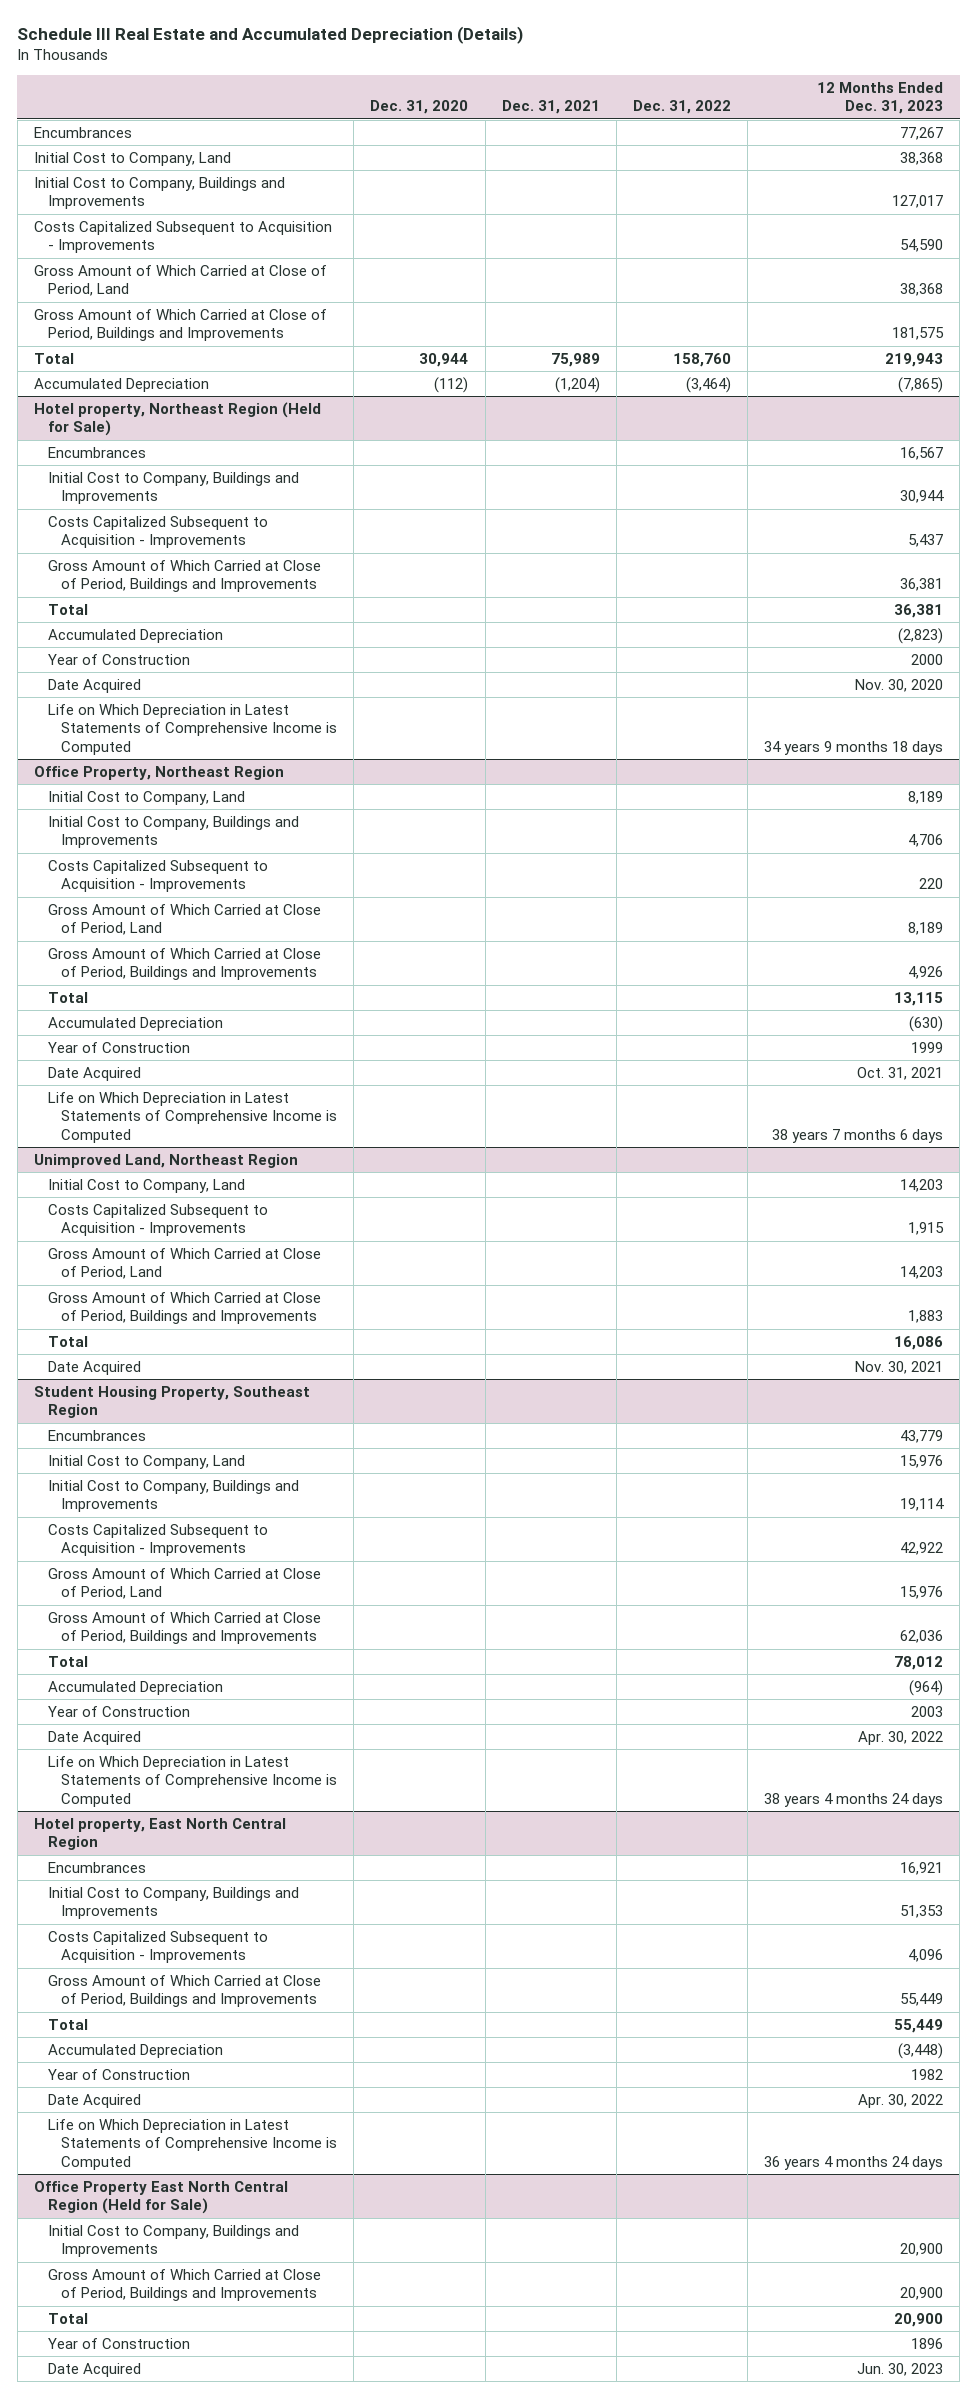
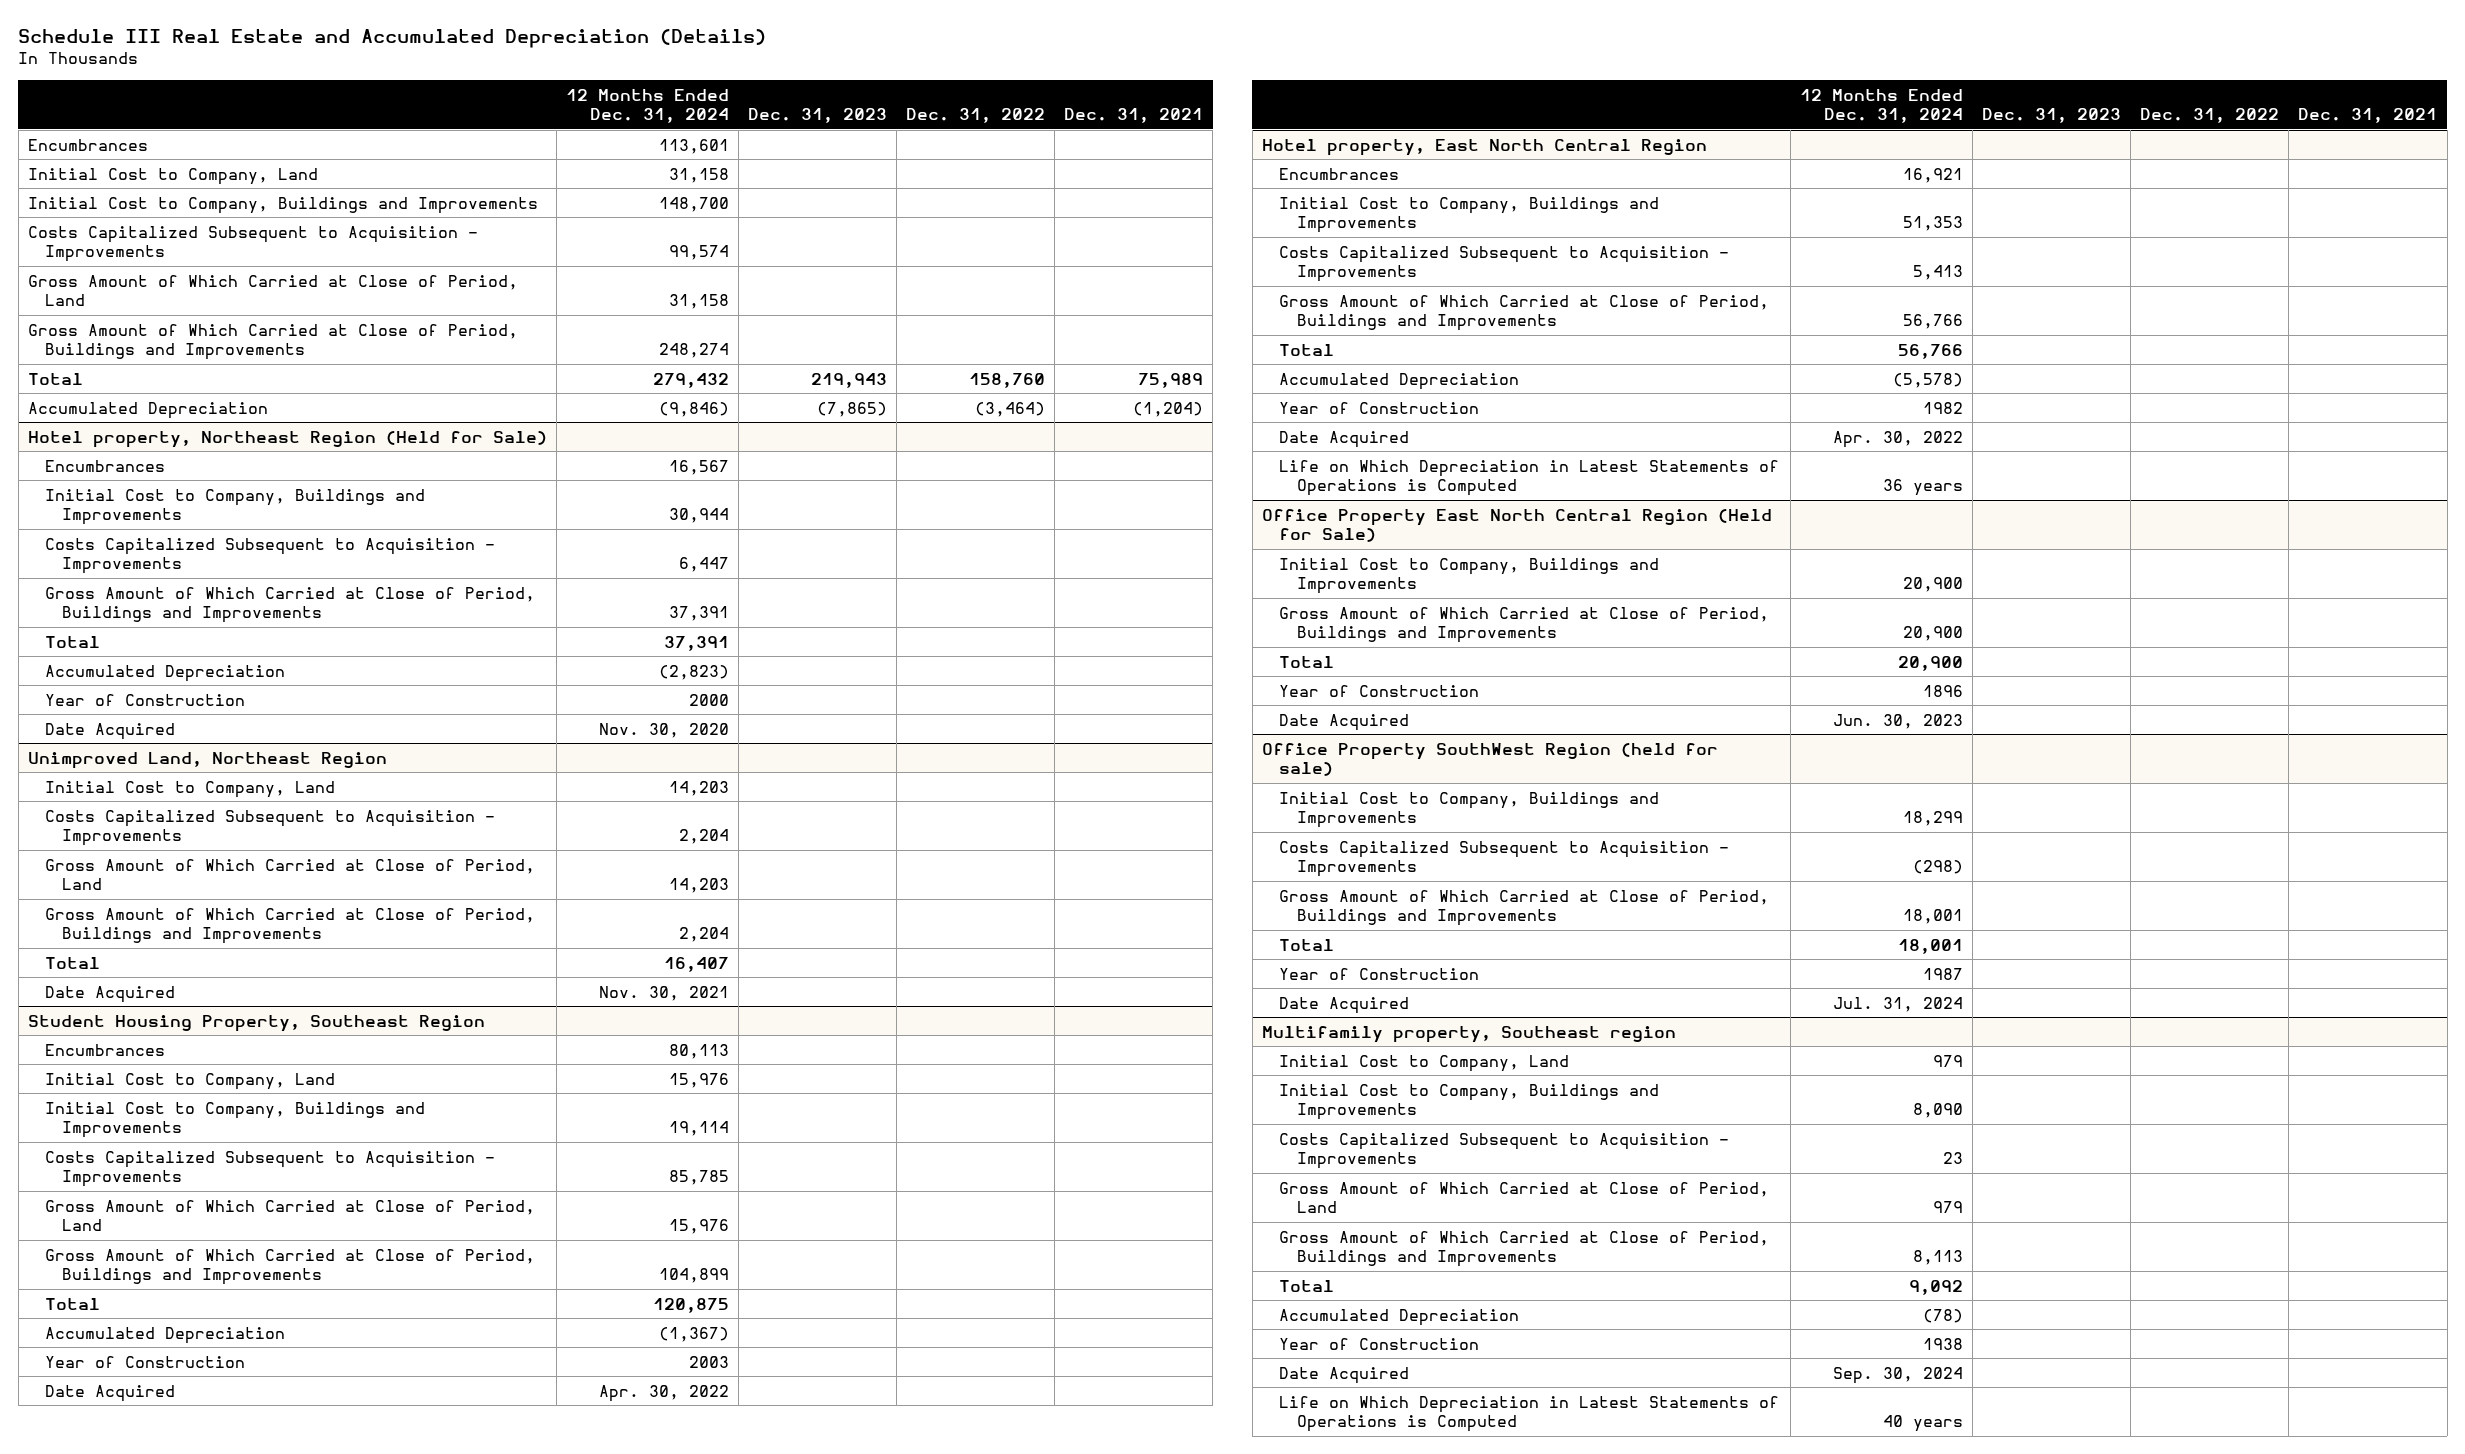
[370,100,469,115] Dec. 31, 2020 -> none
[817,81,944,115] 12 Months Ended Dec. 31, 2023 -> none
none -> [565,88,729,124] 12 Months Ended Dec. 31, 2024
none -> [747,108,887,124] Dec. 31, 2023
[47,703,338,755] Life on Which Depreciation in Latest Statements of Comprehensive Income is Computed -> none
[33,765,284,780] Office Property, Northeast Region -> none
[47,790,245,805] Initial Cost to Company, Land -> none
[47,815,299,849] Initial Cost to Company, Buildings and Improvements -> none
[47,859,268,893] Costs Capitalized Subsequent to Acquisition - Improvements -> none
[47,903,321,936] Gross Amount of Which Carried at Close of Period, Land -> none
[47,947,321,981] Gross Amount of Which Carried at Close of Period, Buildings and Improvements -> none
[47,991,88,1003] Total -> none
[47,1016,223,1031] Accumulated Depreciation -> none
[47,1041,190,1053] Year of Construction -> none
[47,1066,141,1081] Date Acquired -> none
[47,1091,338,1143] Life on Which Depreciation in Latest Statements of Comprehensive Income is Computed -> none
[47,1755,338,1807] Life on Which Depreciation in Latest Statements of Comprehensive Income is Computed -> none
[47,2118,338,2170] Life on Which Depreciation in Latest Statements of Comprehensive Income is Computed -> [1279,459,1780,497] Life on Which Depreciation in Latest Statements of Operations is Computed
none -> [1261,742,1718,777] Office Property SouthWest Region (held for sale)
none -> [1279,791,1660,829] Initial Cost to Company, Buildings and Improvements
none -> [1279,840,1730,878] Costs Capitalized Subsequent to Acquisition - Improvements
none -> [1279,889,1770,927] Gross Amount of Which Carried at Close of Period, Buildings and Improvements
none -> [1279,938,1335,951] Total
none -> [1279,967,1480,980] Year of Construction
none -> [1279,996,1410,1014] Date Acquired
none -> [1261,1025,1676,1043] Multifamily property, Southeast region
none -> [1279,1054,1570,1072] Initial Cost to Company, Land
none -> [1279,1083,1660,1121] Initial Cost to Company, Buildings and Improvements
none -> [1279,1132,1730,1170] Costs Capitalized Subsequent to Acquisition - Improvements
none -> [1279,1181,1770,1214] Gross Amount of Which Carried at Close of Period, Land
none -> [1279,1230,1770,1268] Gross Amount of Which Carried at Close of Period, Buildings and Improvements
none -> [1279,1279,1335,1292] Total
none -> [1279,1308,1520,1326] Accumulated Depreciation
none -> [1279,1337,1480,1350] Year of Construction
none -> [1279,1366,1410,1384] Date Acquired
none -> [1279,1395,1780,1433] Life on Which Depreciation in Latest Statements of Operations is Computed

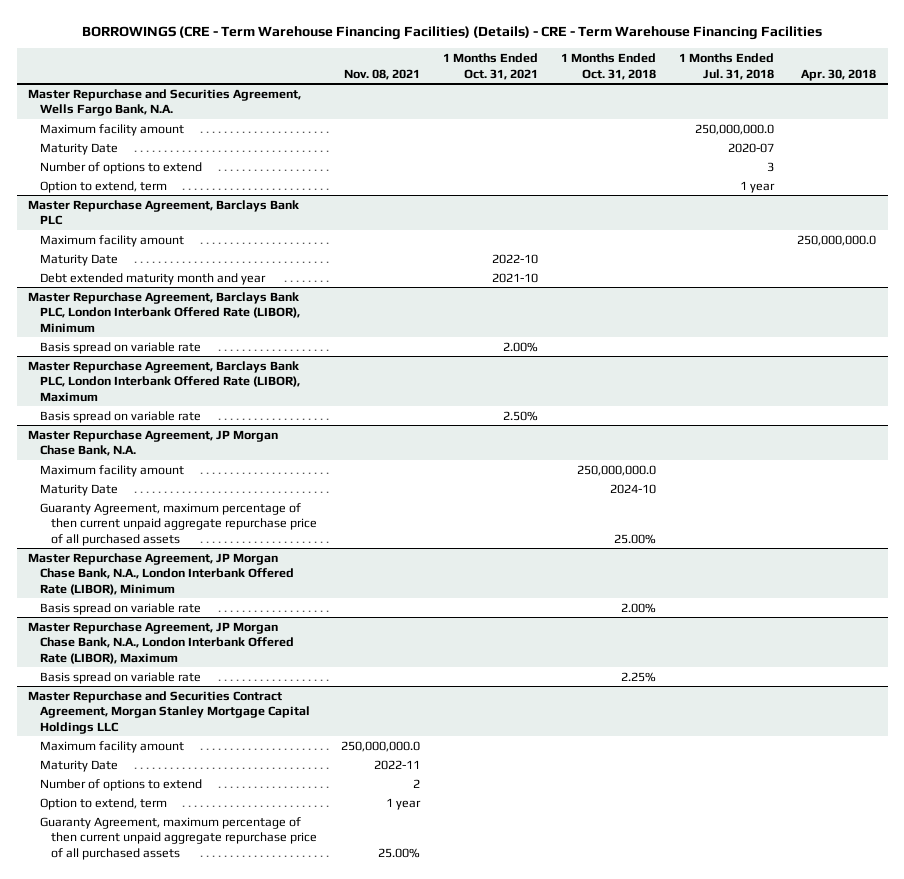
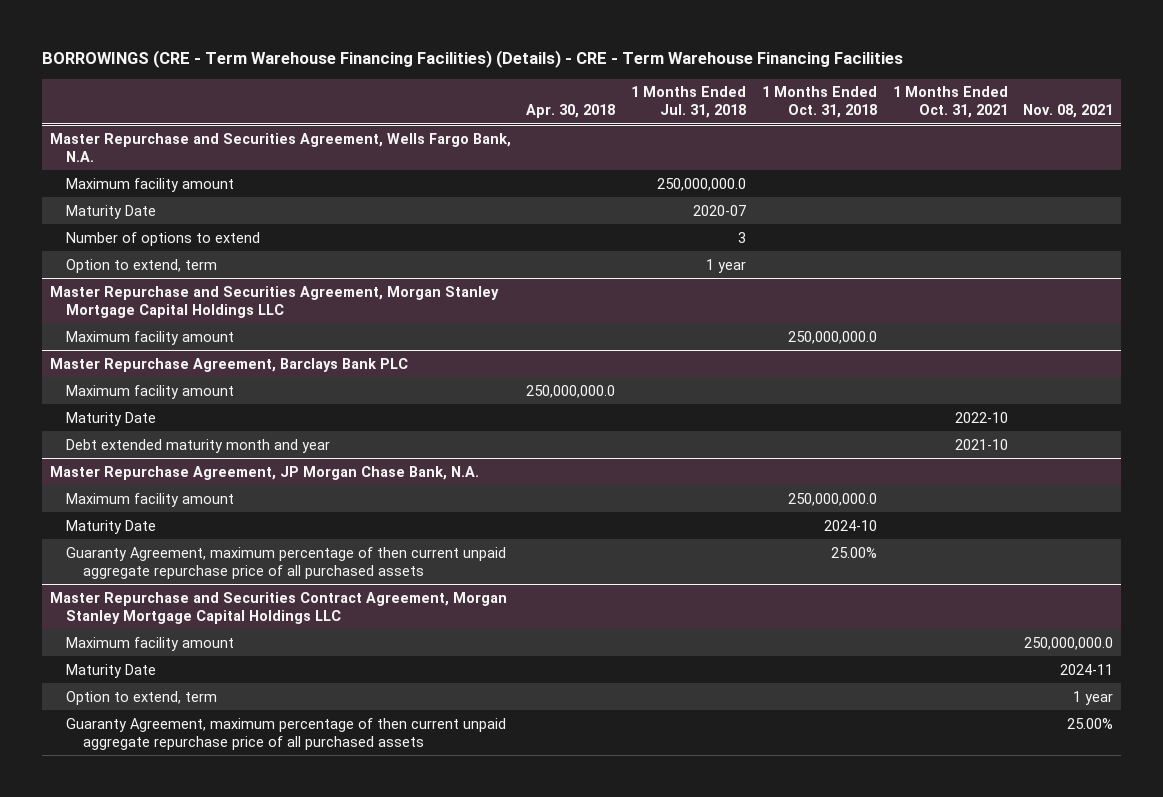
none -> [49,285,499,318] Master Repurchase and Securities Agreement, Morgan Stanley Mortgage Capital Holdings LLC
none -> [66,330,235,345] Maximum facility amount
[28,291,300,333] Master Repurchase Agreement, Barclays Bank PLC, London Interbank Offered Rate (LIBOR), Minimum -> none
[39,341,201,354] Basis spread on variable rate -> none
[28,360,300,402] Master Repurchase Agreement, Barclays Bank PLC, London Interbank Offered Rate (LIBOR), Maximum -> none
[39,410,201,423] Basis spread on variable rate -> none
[28,552,294,595] Master Repurchase Agreement, JP Morgan Chase Bank, N.A., London Interbank Offered Rate (LIBOR), Minimum -> none
[39,602,201,615] Basis spread on variable rate -> none
[28,621,294,664] Master Repurchase Agreement, JP Morgan Chase Bank, N.A., London Interbank Offered Rate (LIBOR), Maximum -> none
[39,671,201,684] Basis spread on variable rate -> none
[39,778,202,791] Number of options to extend -> none
[373,759,420,770] 2022-11 -> [1060,663,1114,675] 2024-11

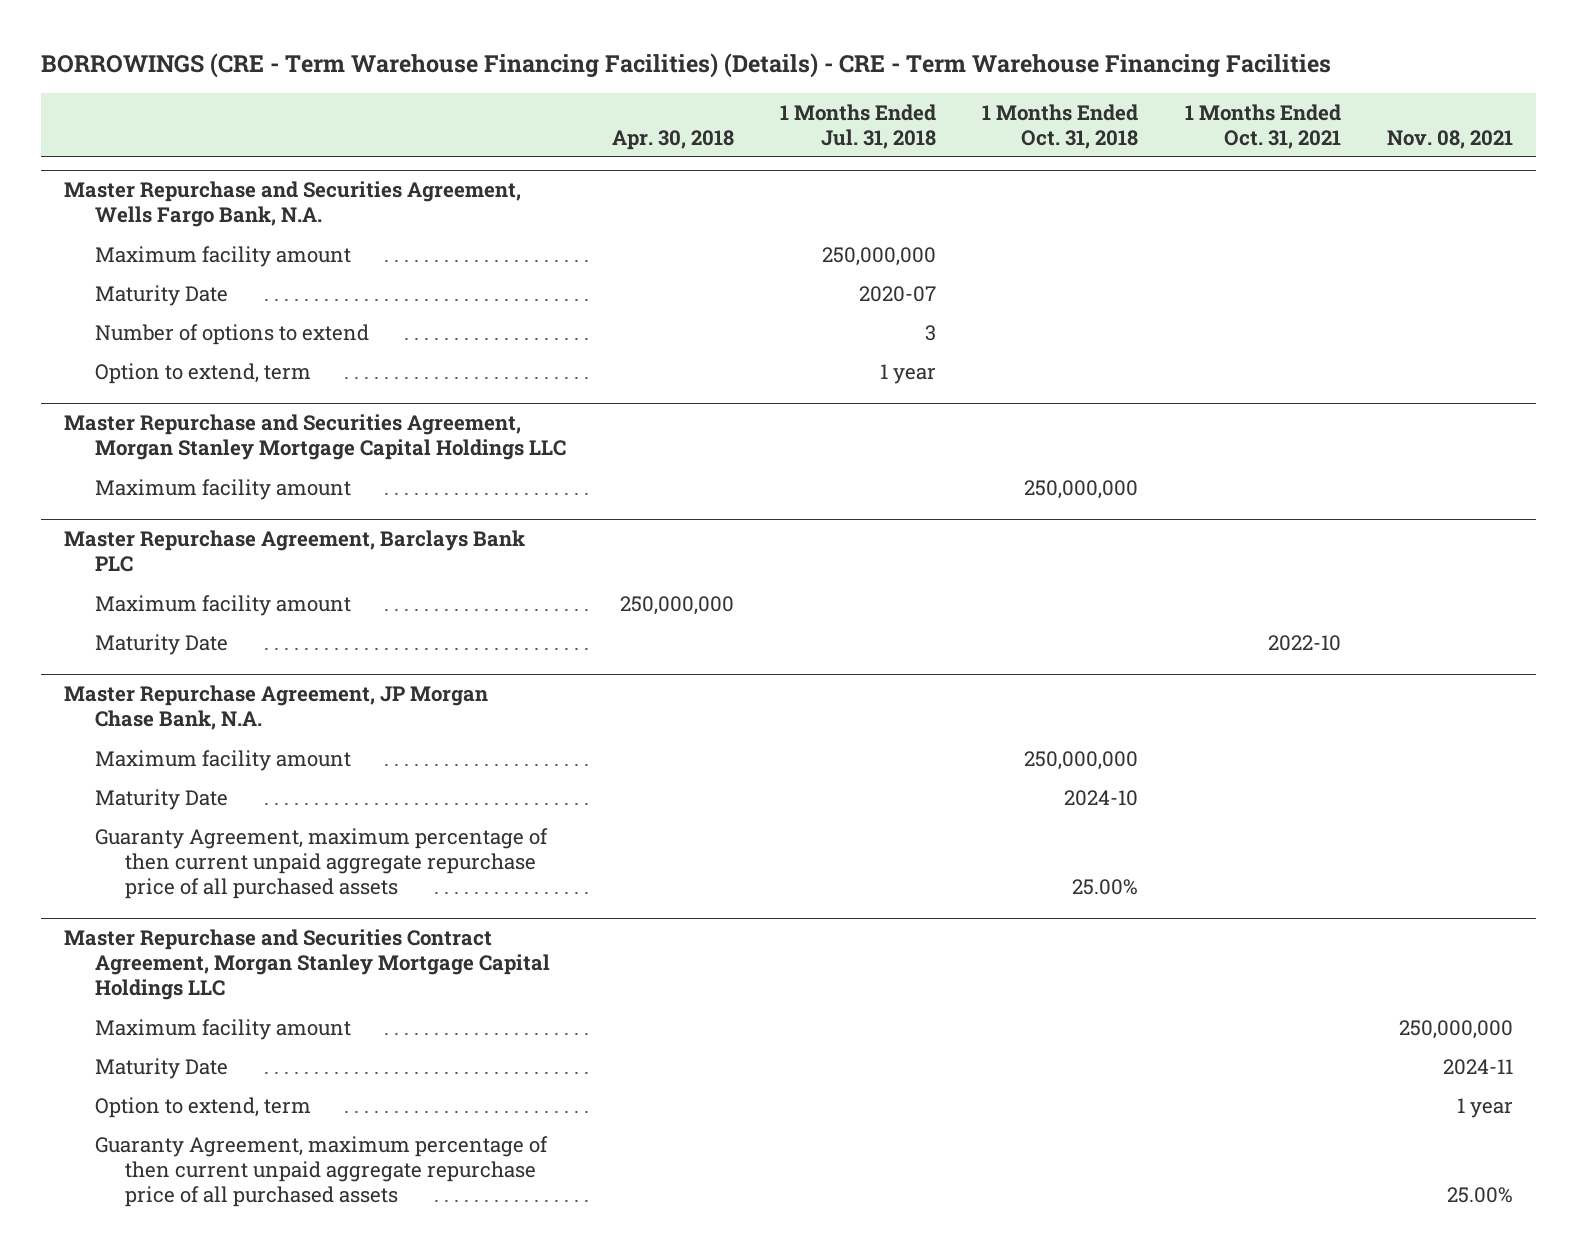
[657,177,747,191] 250,000,000.0 -> [822,246,937,266] 250,000,000
[787,330,877,344] 250,000,000.0 -> [1024,479,1139,499] 250,000,000
[526,384,616,398] 250,000,000.0 -> [619,595,734,615] 250,000,000
[66,438,331,453] Debt extended maturity month and year -> none
[787,492,877,506] 250,000,000.0 -> [1024,750,1139,770] 250,000,000
[1024,636,1114,650] 250,000,000.0 -> [1399,1019,1514,1039] 250,000,000

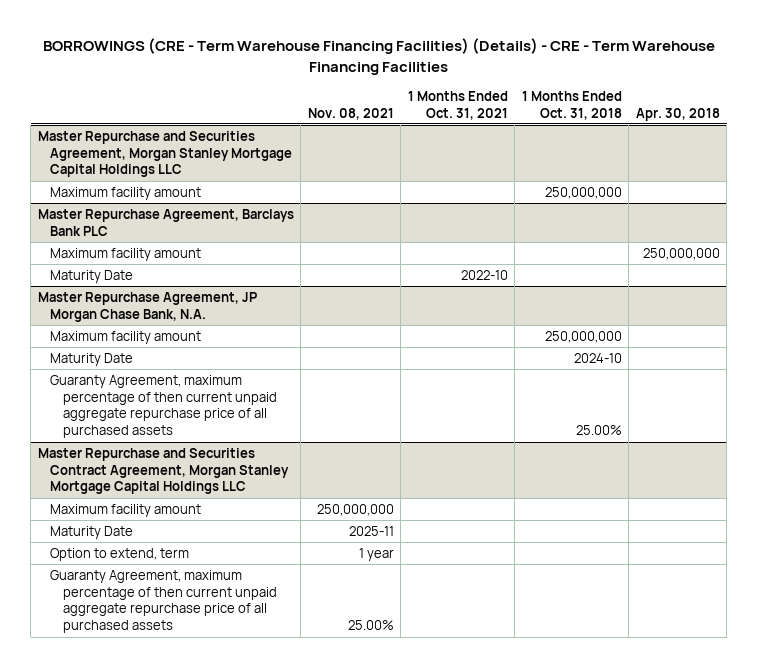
[780,103,937,149] 1 Months Ended Jul. 31, 2018 -> none
[63,181,521,228] Master Repurchase and Securities Agreement, Wells Fargo Bank, N.A. -> none
[94,245,351,267] Maximum facility amount -> none
[94,284,228,306] Maturity Date -> none
[94,323,369,345] Number of options to extend -> none
[94,362,311,384] Option to extend, term -> none
[1443,1058,1514,1075] 2024-11 -> [348,525,394,536] 2025-11

